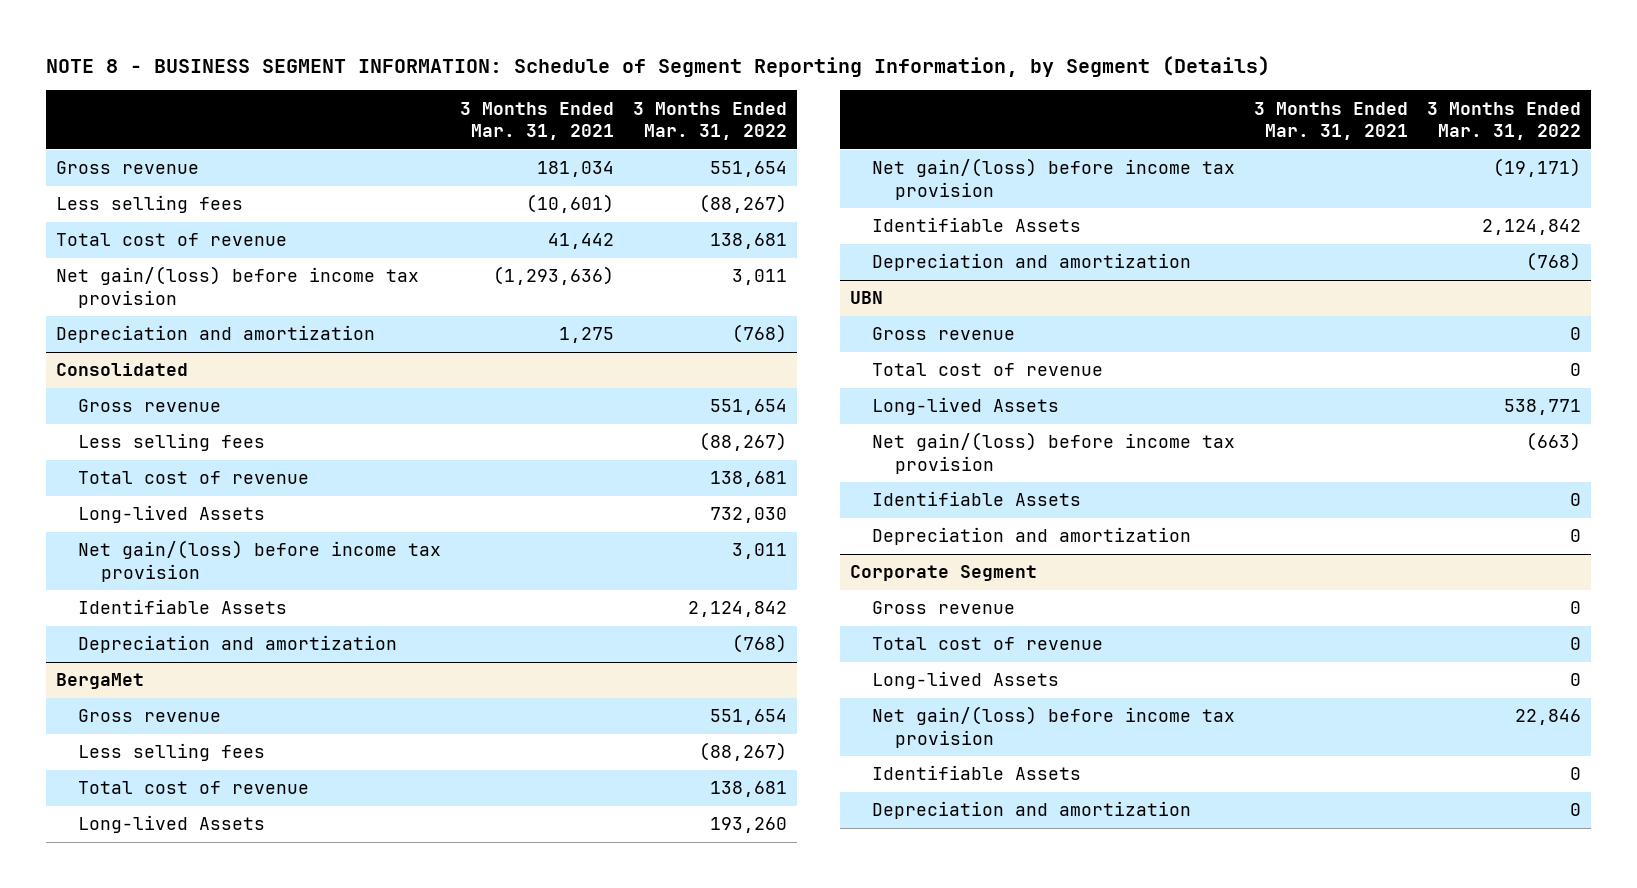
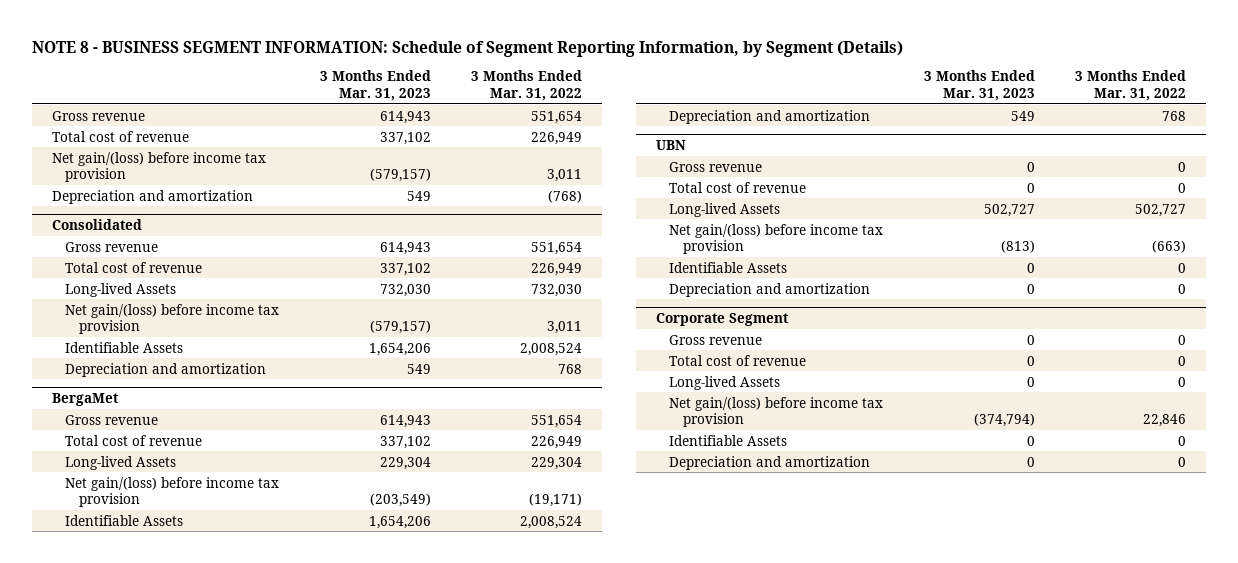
[460,101,615,141] 3 Months Ended Mar. 31, 2021 -> none
none -> [319,70,431,101] 3 Months Ended Mar. 31, 2023
[55,195,243,214] Less selling fees -> none
[710,233,788,250] 138,681 -> [530,131,582,145] 226,949
[78,433,266,452] Less selling fees -> none
[710,471,788,488] 138,681 -> [530,262,582,276] 226,949
[688,601,788,618] 2,124,842 -> [519,342,582,356] 2,008,524
[732,634,788,654] (768) -> [557,363,582,374] 768
[78,743,266,762] Less selling fees -> none
[710,781,788,798] 138,681 -> [530,435,582,449] 226,949
[710,817,788,834] 193,260 -> [530,456,582,470] 229,304
[1482,219,1582,236] 2,124,842 -> [519,515,582,529] 2,008,524
[1526,252,1582,272] (768) -> [1161,110,1186,121] 768
[1504,399,1582,416] 538,771 -> [1134,203,1186,217] 502,727

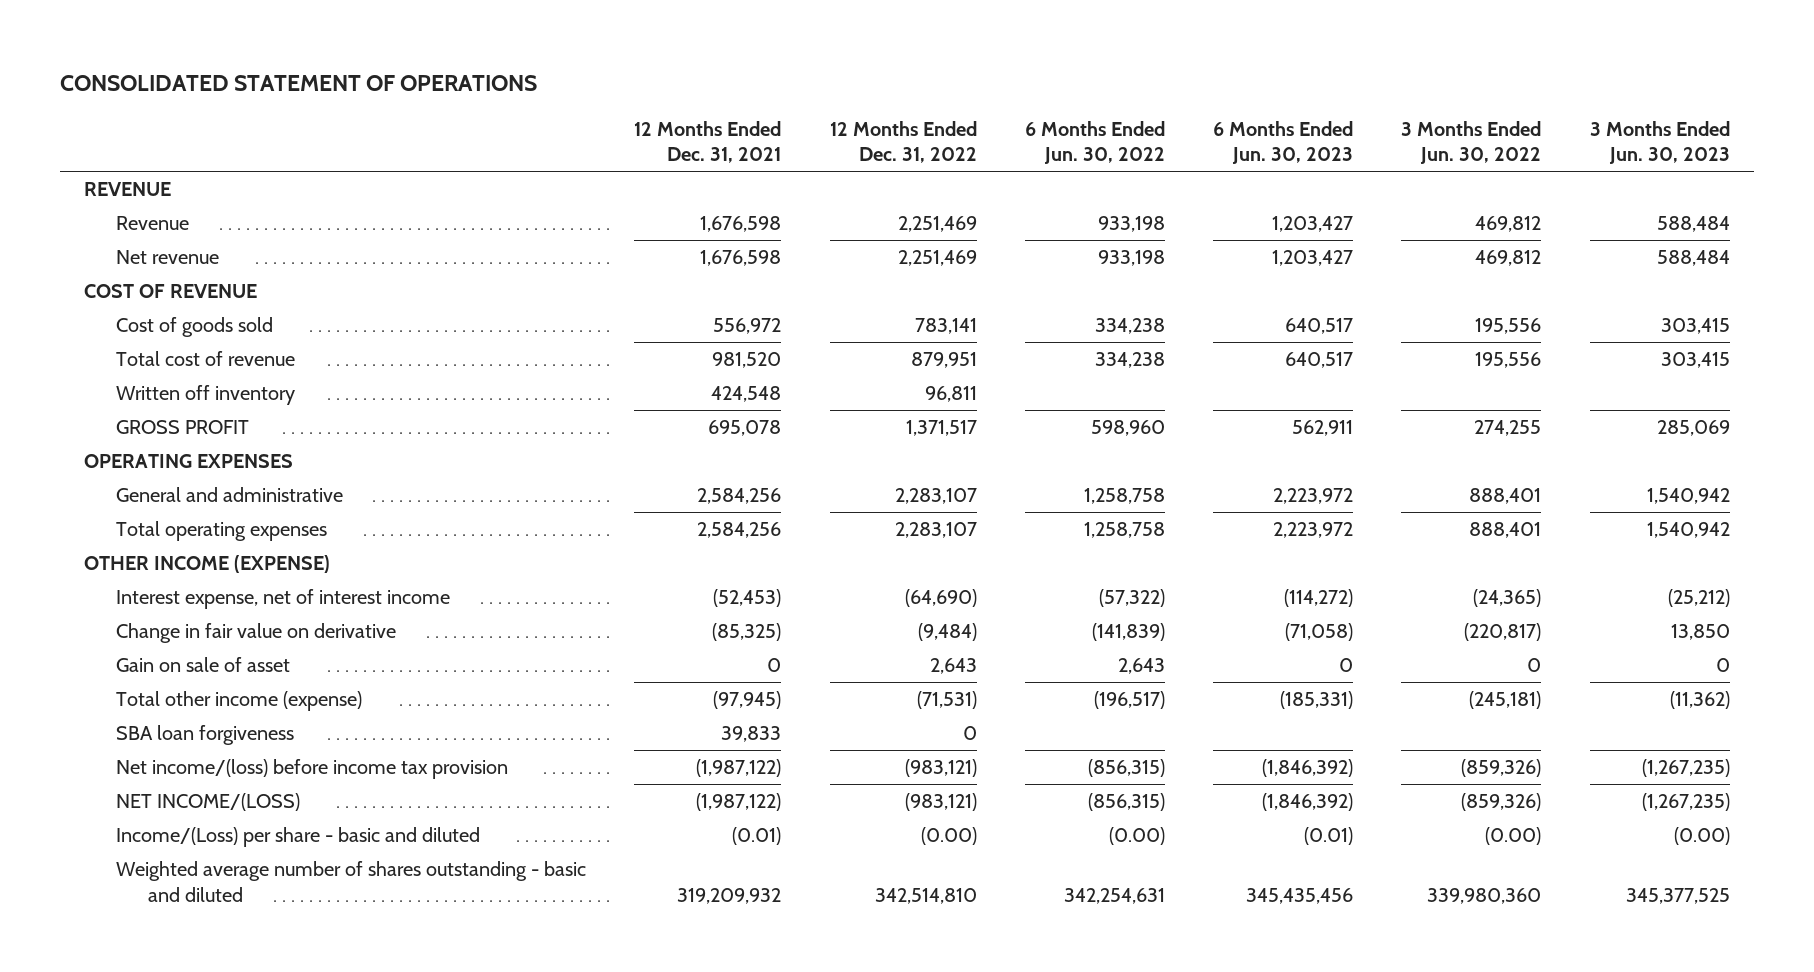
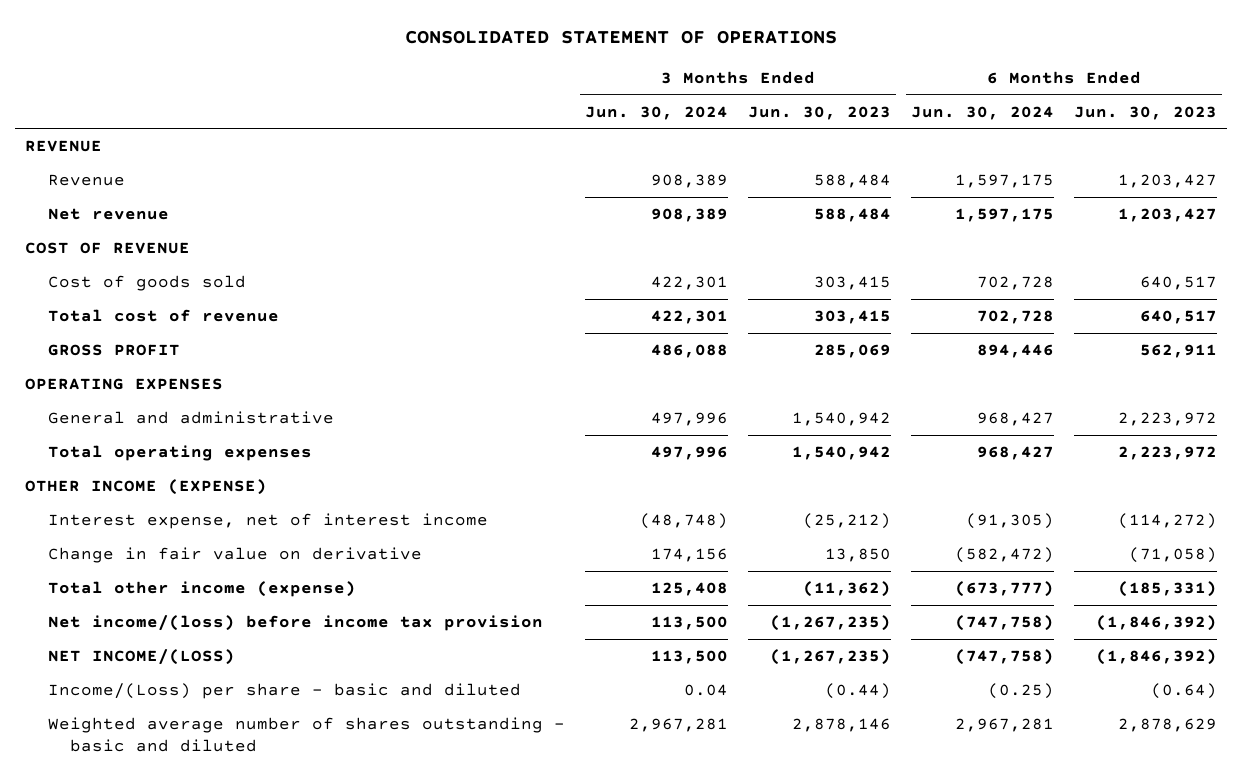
[634,120,782,164] 12 Months Ended Dec. 31, 2021 -> none
[829,120,977,164] 12 Months Ended Dec. 31, 2022 -> none
[1024,120,1165,165] 6 Months Ended Jun. 30, 2022 -> none
[1401,120,1542,165] 3 Months Ended Jun. 30, 2022 -> none
none -> [584,105,728,120] Jun. 30, 2024
none -> [910,105,1054,120] Jun. 30, 2024
[116,385,296,406] Written off inventory -> none
[116,657,291,673] Gain on sale of asset -> none
[116,725,295,746] SBA loan forgiveness -> none
[1304,827,1354,846] (0.01) -> [1150,683,1217,700] (0.64)
[1673,827,1730,846] (0.00) -> [824,683,891,700] (0.44)
[1246,887,1354,904] 345,435,456 -> [1117,718,1217,733] 2,878,629
[1625,887,1730,904] 345,377,525 -> [791,718,891,733] 2,878,146

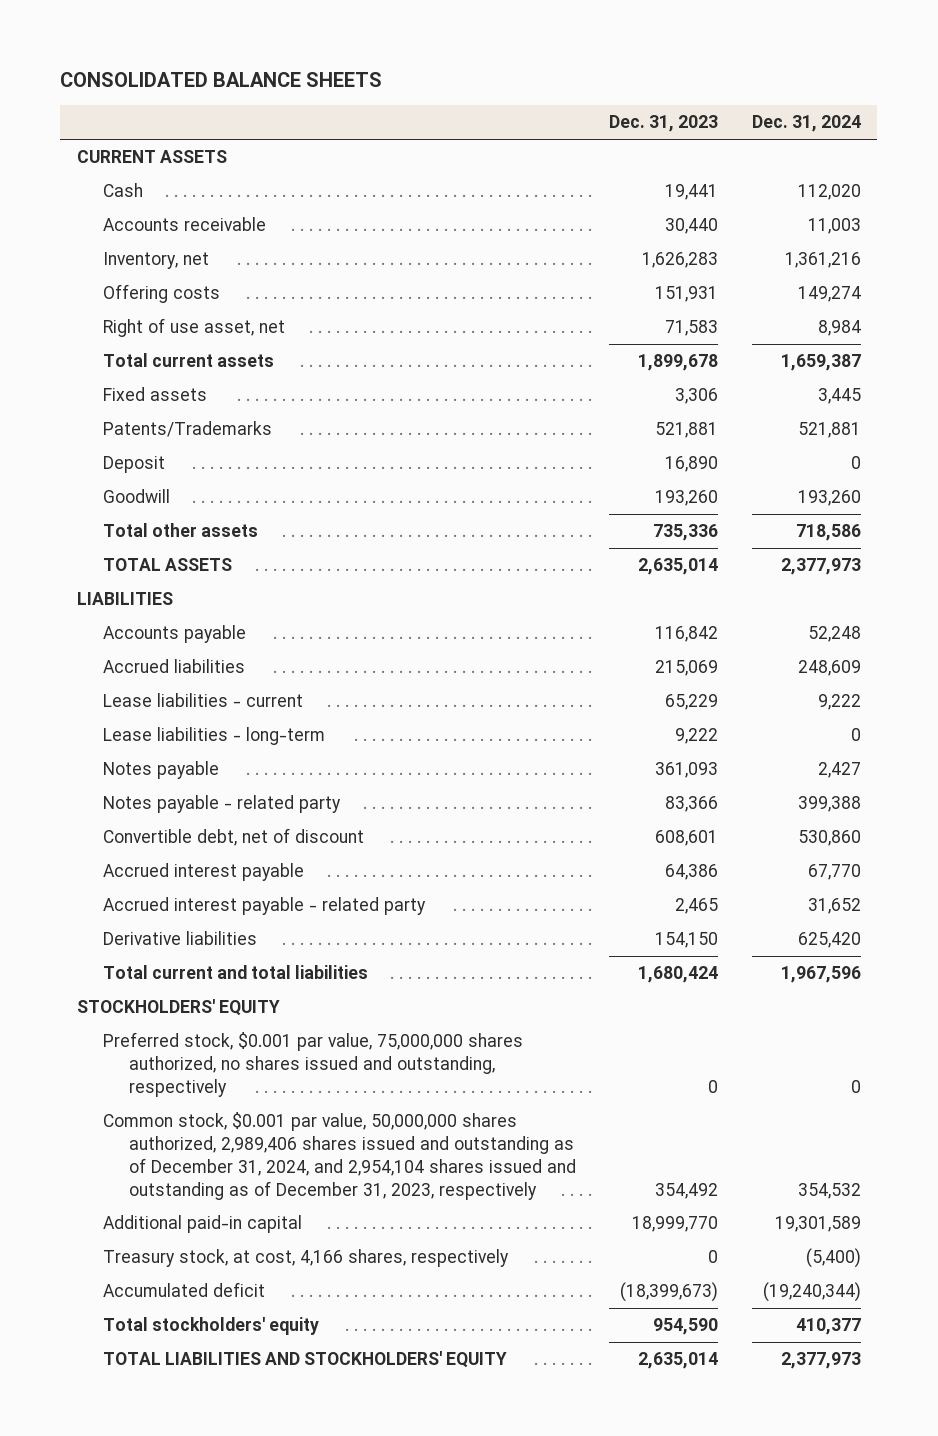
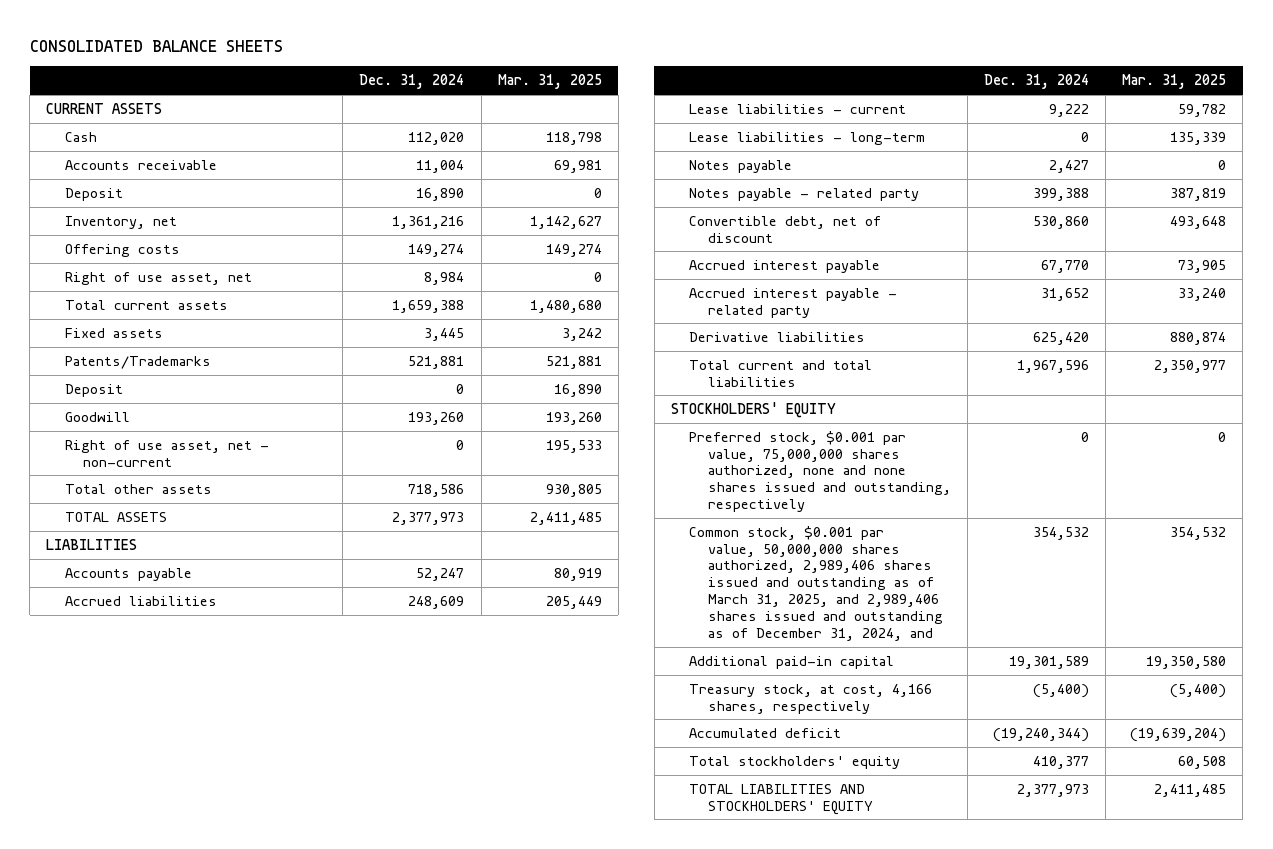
[609,115,719,133] Dec. 31, 2023 -> none
none -> [497,74,602,90] Mar. 31, 2025
[807,218,861,235] 11,003 -> [416,159,465,173] 11,004
none -> [64,187,123,201] Deposit
[780,354,861,372] 1,659,387 -> [392,299,465,313] 1,659,388
none -> [64,439,269,467] Right of use asset, net - non-current
[807,626,861,643] 52,248 -> [416,567,465,581] 52,247
[102,1032,523,1097] Preferred stock, $0.001 par value, 75,000,000 shares authorized, no shares issued and outstanding, respectively -> [689,430,951,513] Preferred stock, $0.001 par value, 75,000,000 shares authorized, none and none shares issued and outstanding, respectively
[102,1112,576,1200] Common stock, $0.001 par value, 50,000,000 shares authorized, 2,989,406 shares issued and outstanding as of December 31, 2024, and 2,954,104 shares issued and outstanding as of December 31, 2023, respectively -> [689,525,943,641] Common stock, $0.001 par value, 50,000,000 shares authorized, 2,989,406 shares issued and outstanding as of March 31, 2025, and 2,989,406 shares issued and outstanding as of December 31, 2024, and

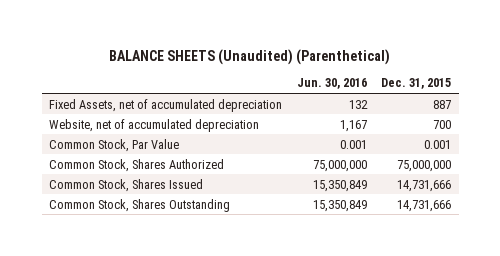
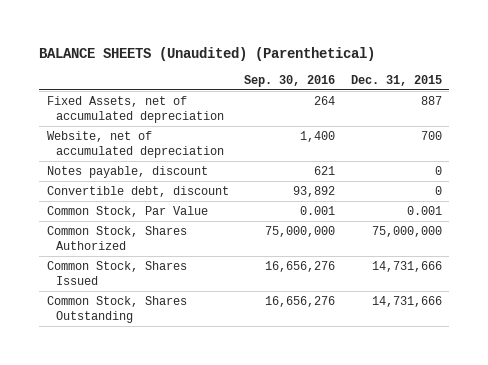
[296,78,367,90] Jun. 30, 2016 -> none
none -> [244,74,336,87] Sep. 30, 2016
none -> [46,165,208,178] Notes payable, discount
none -> [46,185,229,197] Convertible debt, discount

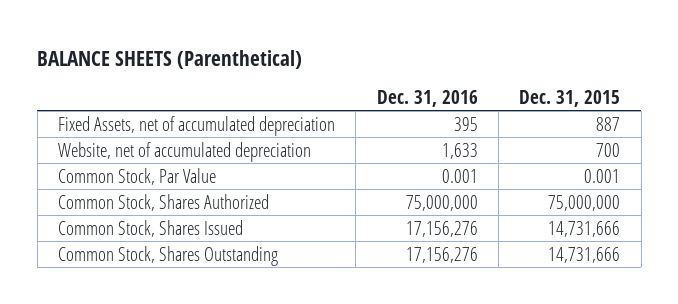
[38,46,375,61] BALANCE SHEETS (Unaudited) (Parenthetical) -> [37,49,303,69] BALANCE SHEETS (Parenthetical)
[244,74,336,87] Sep. 30, 2016 -> none
none -> [376,89,478,107] Dec. 31, 2016
[46,165,208,178] Notes payable, discount -> none
[46,185,229,197] Convertible debt, discount -> none

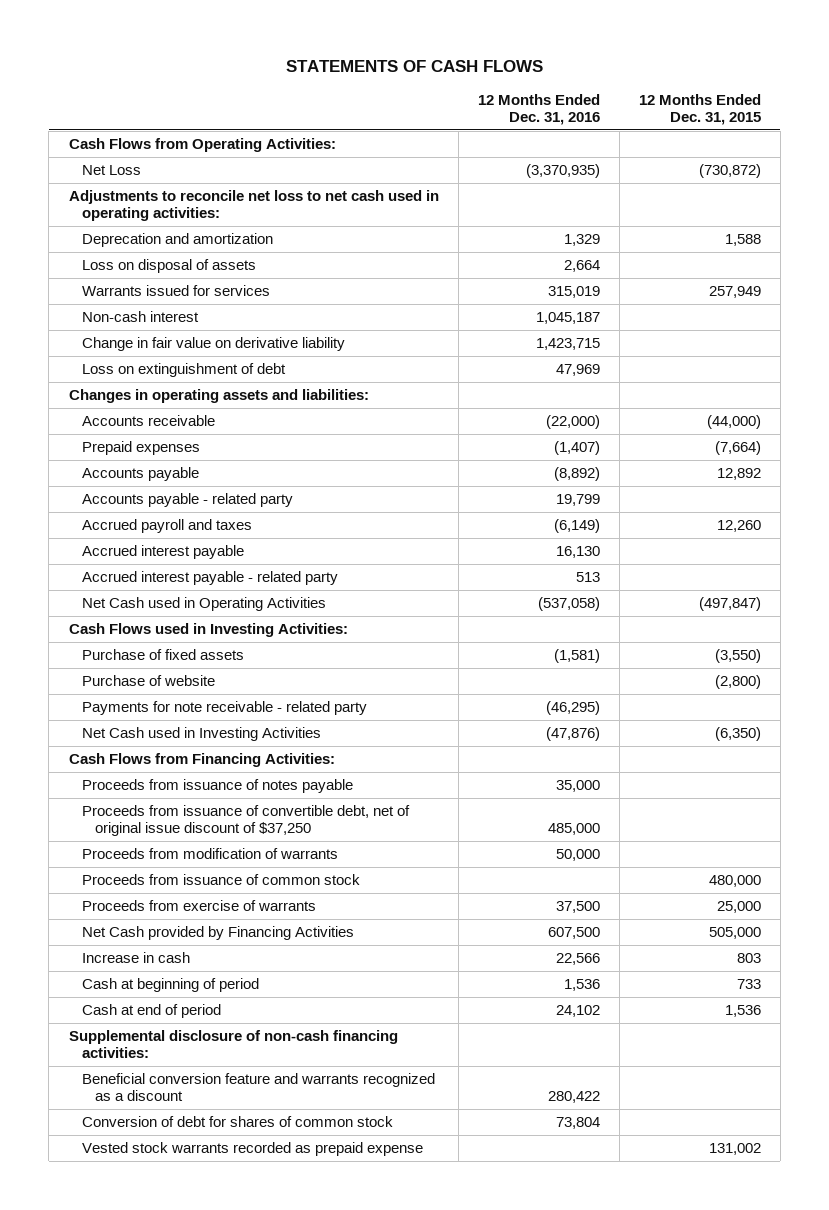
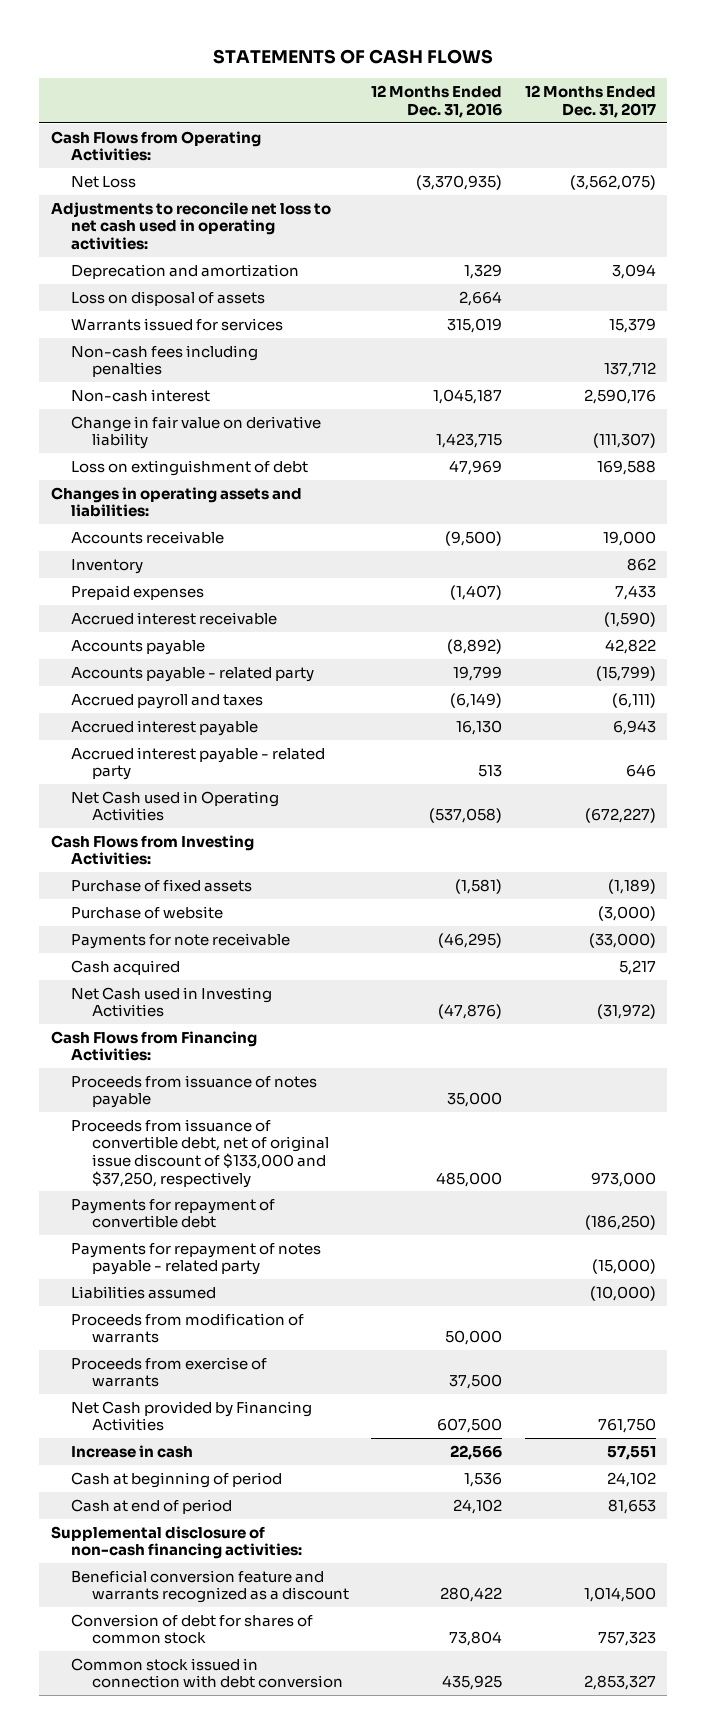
[638,93,761,126] 12 Months Ended Dec. 31, 2015 -> none
none -> [524,85,656,118] 12 Months Ended Dec. 31, 2017
none -> [71,344,259,378] Non-cash fees including penalties
[545,414,600,429] (22,000) -> [445,530,503,546] (9,500)
none -> [71,558,144,574] Inventory
none -> [71,611,278,625] Accrued interest receivable
[68,622,348,637] Cash Flows used in Investing Activities: -> [50,834,254,866] Cash Flows from Investing Activities:
[81,700,367,715] Payments for note receivable - related party -> [71,932,291,949] Payments for note receivable
none -> [71,959,181,975] Cash acquired
[81,804,410,837] Proceeds from issuance of convertible debt, net of original issue discount of $37,250 -> [71,1118,329,1188] Proceeds from issuance of convertible debt, net of original issue discount of $133,000 and $37,250, respectively
none -> [71,1198,276,1229] Payments for repayment of convertible debt
none -> [71,1242,322,1276] Payments for repayment of notes payable - related party
none -> [71,1285,217,1299] Liabilities assumed
[81,873,360,885] Proceeds from issuance of common stock -> none
[81,1141,423,1156] Vested stock warrants recorded as prepaid expense -> none
none -> [71,1657,343,1689] Common stock issued in connection with debt conversion

